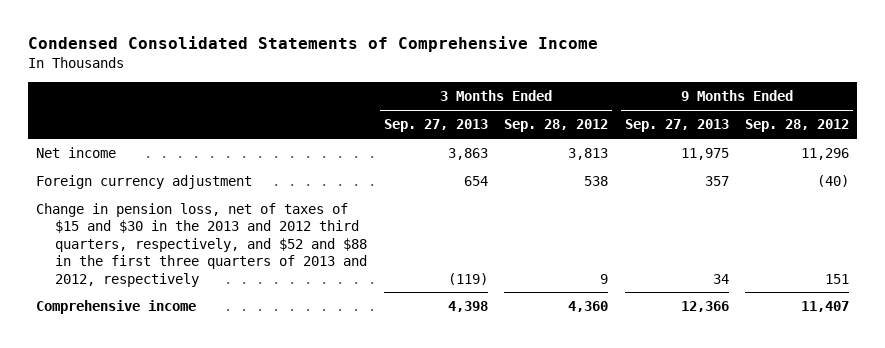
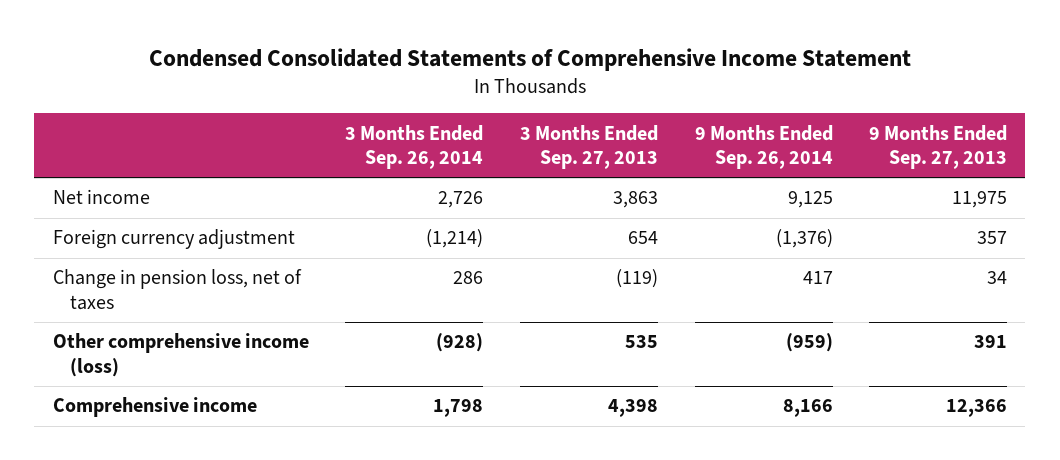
[27,36,598,53] Condensed Consolidated Statements of Comprehensive Income -> [148,47,911,71] Condensed Consolidated Statements of Comprehensive Income Statement
[504,119,609,133] Sep. 28, 2012 -> none
[745,119,850,133] Sep. 28, 2012 -> none
none -> [345,124,484,170] 3 Months Ended Sep. 26, 2014
none -> [694,124,833,170] 9 Months Ended Sep. 26, 2014
[36,203,368,287] Change in pension loss, net of taxes of $15 and $30 in the 2013 and 2012 third quarters, respectively, and $52 and $88 in the first three quarters of 2013 and 2012, respectively -> [52,269,302,311] Change in pension loss, net of taxes
none -> [52,333,309,378] Other comprehensive income (loss)

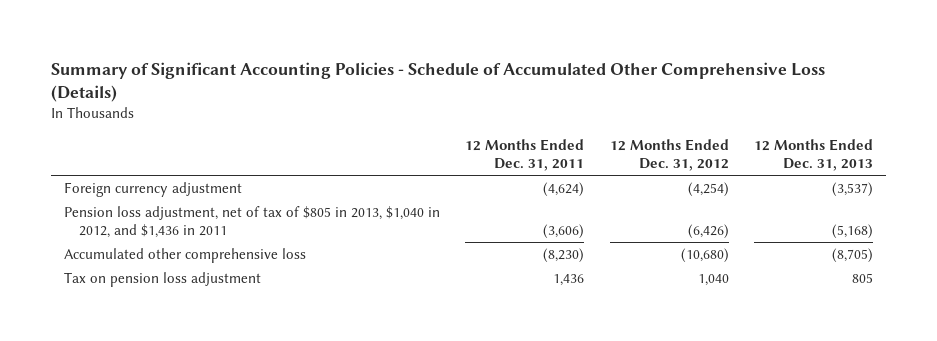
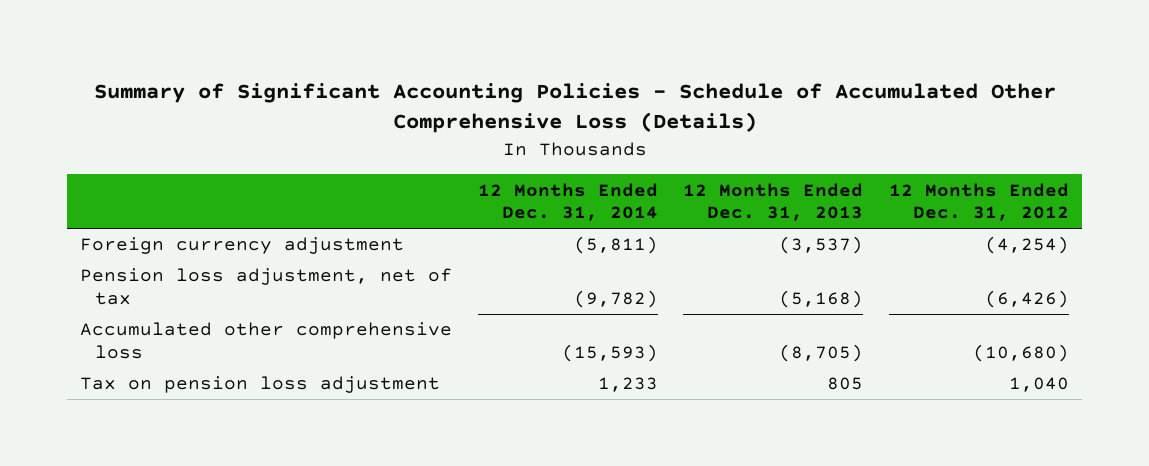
[465,139,585,172] 12 Months Ended Dec. 31, 2011 -> none
none -> [477,182,658,222] 12 Months Ended Dec. 31, 2014
[64,205,441,238] Pension loss adjustment, net of tax of $805 in 2013, $1,040 in 2012, and $1,436 in 2011 -> [80,268,453,306] Pension loss adjustment, net of tax

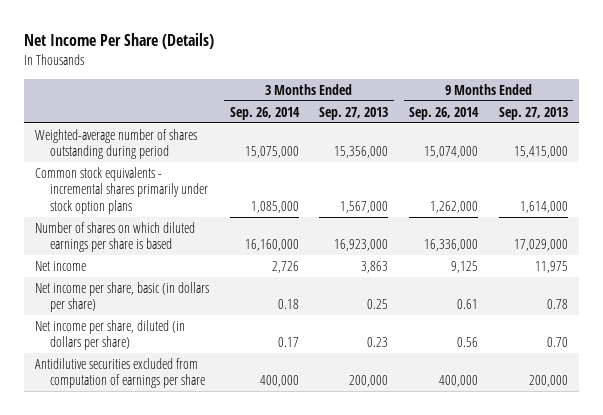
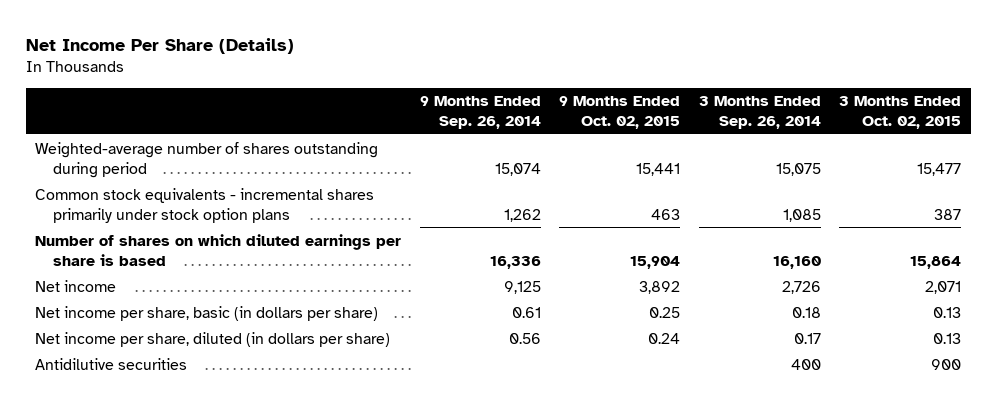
[319,106,389,120] Sep. 27, 2013 -> none
[499,106,569,120] Sep. 27, 2013 -> none
none -> [559,96,681,130] 9 Months Ended Oct. 02, 2015
none -> [839,96,962,130] 3 Months Ended Oct. 02, 2015
[244,146,299,159] 15,075,000 -> [775,162,821,176] 15,075
[424,146,479,159] 15,074,000 -> [494,162,541,176] 15,074
[250,201,299,214] 1,085,000 -> [782,208,821,222] 1,085
[430,201,479,214] 1,262,000 -> [503,208,541,222] 1,262
[244,239,299,252] 16,160,000 -> [772,255,821,269] 16,160
[424,239,479,252] 16,336,000 -> [489,255,541,269] 16,336
[34,357,205,389] Antidilutive securities excluded from computation of earnings per share -> none
none -> [35,357,188,370] Antidilutive securities

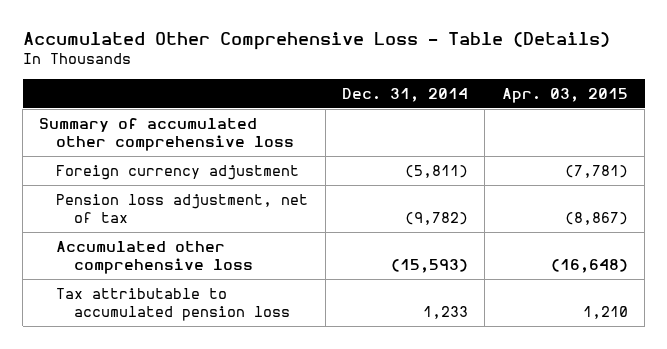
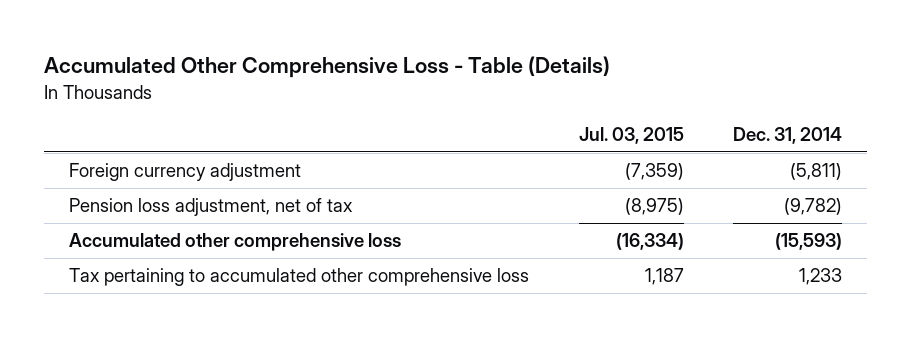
[501,87,628,103] Apr. 03, 2015 -> none
none -> [578,127,684,145] Jul. 03, 2015
[39,117,295,152] Summary of accumulated other comprehensive loss -> none
[56,287,290,322] Tax attributable to accumulated pension loss -> [69,268,530,287] Tax pertaining to accumulated other comprehensive loss

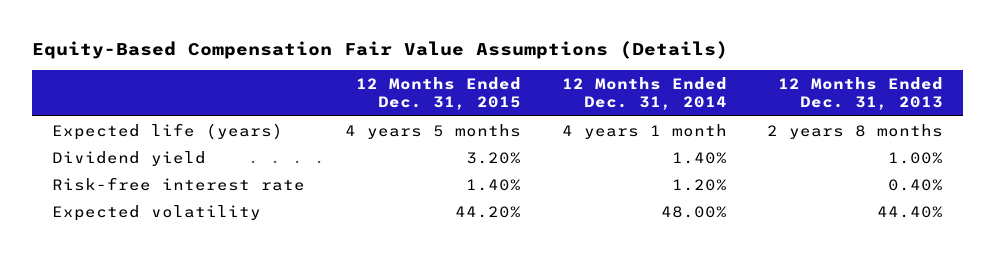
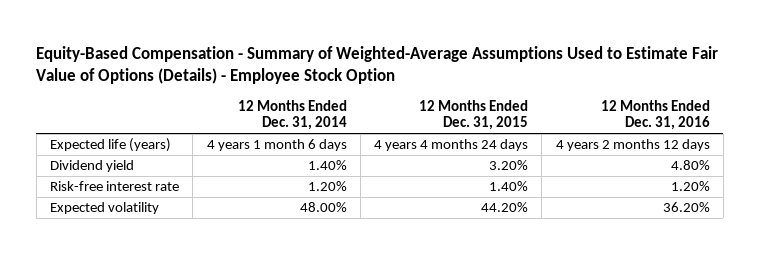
[31,40,728,59] Equity-Based Compensation Fair Value Assumptions (Details) -> [36,45,719,84] Equity-Based Compensation - Summary of Weighted-Average Assumptions Used to Estimate Fair Value of Options (Details) - Employee Stock Option
[778,76,944,111] 12 Months Ended Dec. 31, 2013 -> none
none -> [600,99,710,131] 12 Months Ended Dec. 31, 2016
[345,123,522,139] 4 years 5 months -> [374,139,529,152] 4 years 4 months 24 days
[561,123,727,139] 4 years 1 month -> [206,139,347,152] 4 years 1 month 6 days

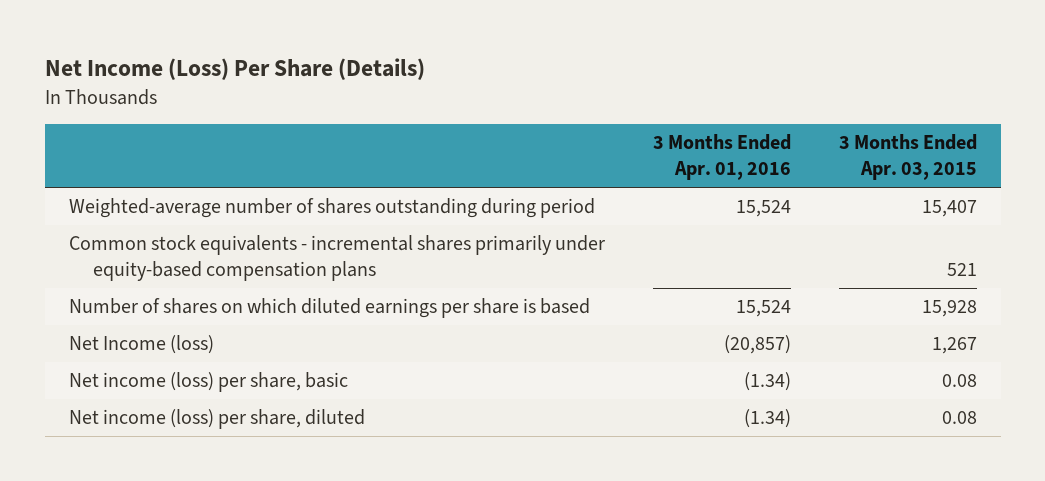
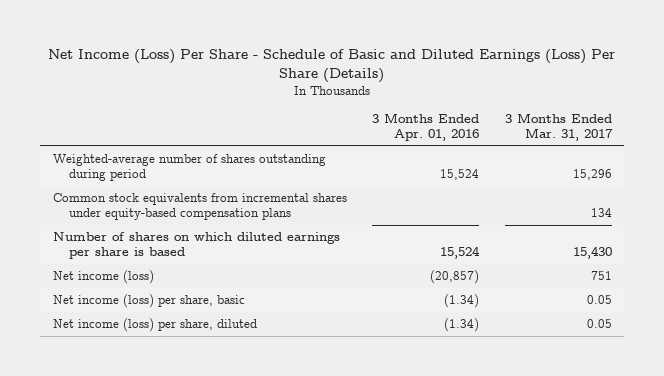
[44,58,425,81] Net Income (Loss) Per Share (Details) -> [48,48,616,84] Net Income (Loss) Per Share - Schedule of Basic and Diluted Earnings (Loss) Per Share (Details)
[838,133,977,181] 3 Months Ended Apr. 03, 2015 -> none
none -> [504,113,613,141] 3 Months Ended Mar. 31, 2017
[68,235,605,282] Common stock equivalents - incremental shares primarily under equity-based compensation plans -> [52,193,347,221] Common stock equivalents from incremental shares under equity-based compensation plans
[68,335,214,355] Net Income (loss) -> [52,270,154,285] Net income (loss)

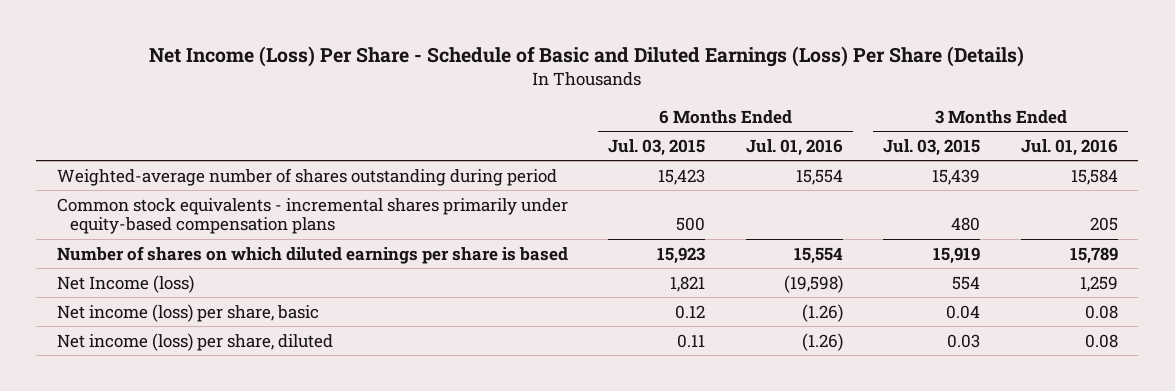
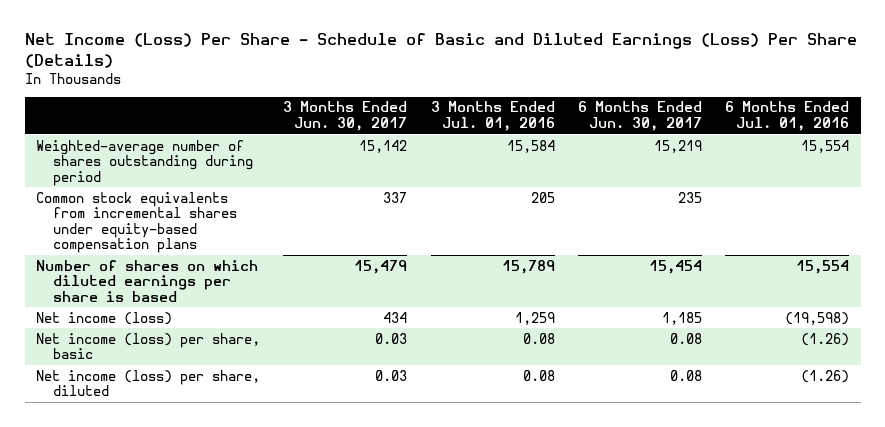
[608,138,706,156] Jul. 03, 2015 -> none
[883,138,981,156] Jul. 03, 2015 -> none
none -> [283,101,408,132] 3 Months Ended Jun. 30, 2017
none -> [577,101,702,132] 6 Months Ended Jun. 30, 2017
[56,197,568,235] Common stock equivalents - incremental shares primarily under equity-based compensation plans -> [36,191,237,254] Common stock equivalents from incremental shares under equity-based compensation plans
[56,274,194,293] Net Income (loss) -> [36,311,173,325] Net income (loss)

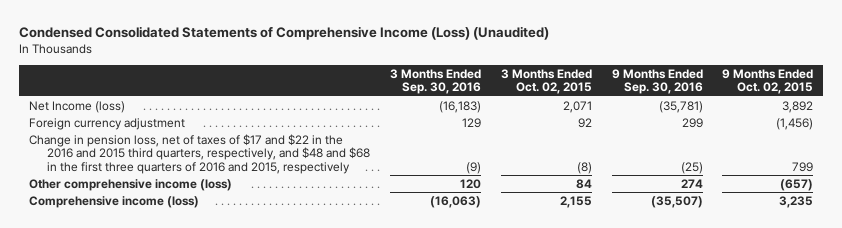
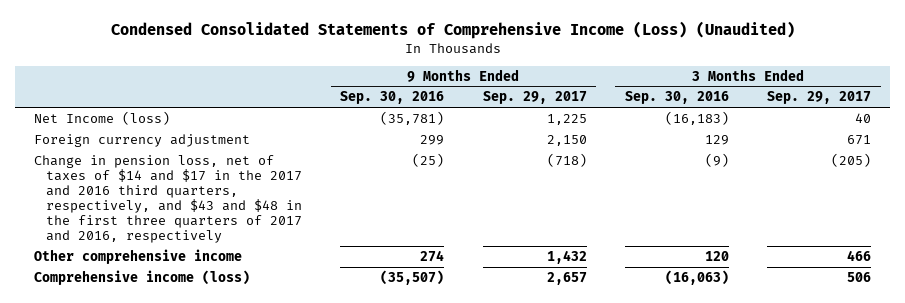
[500,68,592,95] 3 Months Ended Oct. 02, 2015 -> none
[722,68,814,95] 9 Months Ended Oct. 02, 2015 -> none
none -> [482,91,587,105] Sep. 29, 2017
none -> [767,91,872,105] Sep. 29, 2017
[28,133,370,174] Change in pension loss, net of taxes of $17 and $22 in the 2016 and 2015 third quarters, respectively, and $48 and $68 in the first three quarters of 2016 and 2015, respectively -> [34,154,303,244] Change in pension loss, net of taxes of $14 and $17 in the 2017 and 2016 third quarters, respectively, and $43 and $48 in the first three quarters of 2017 and 2016, respectively
[28,178,232,191] Other comprehensive income (loss) -> [34,248,243,264] Other comprehensive income

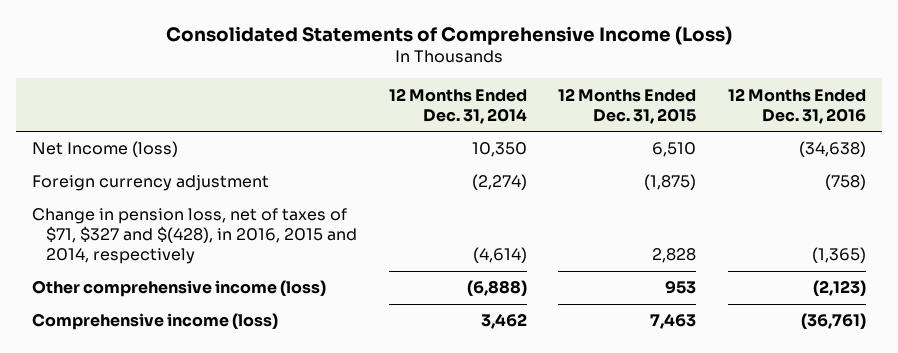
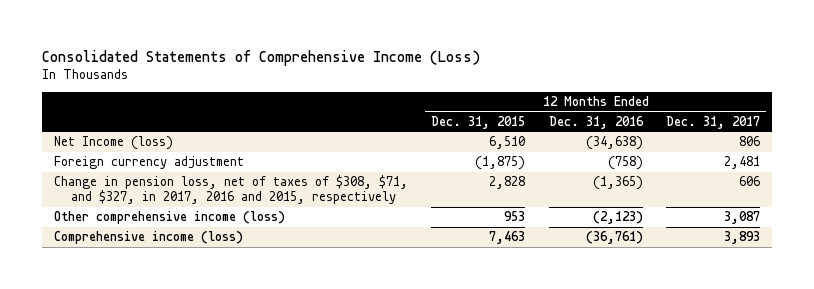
[388,87,527,124] 12 Months Ended Dec. 31, 2014 -> none
none -> [666,115,761,129] Dec. 31, 2017
[31,208,358,265] Change in pension loss, net of taxes of $71, $327 and $(428), in 2016, 2015 and 2014, respectively -> [53,175,408,205] Change in pension loss, net of taxes of $308, $71, and $327, in 2017, 2016 and 2015, respectively

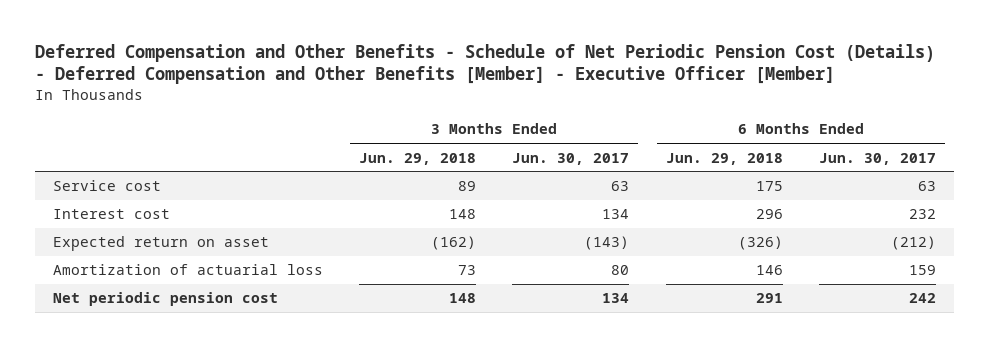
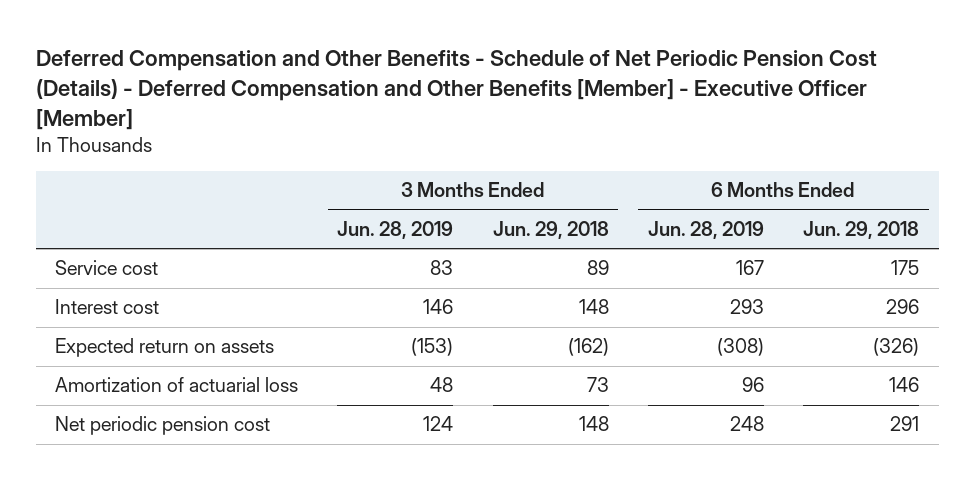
[512,152,630,165] Jun. 30, 2017 -> none
[818,152,936,165] Jun. 30, 2017 -> none
none -> [337,220,454,239] Jun. 28, 2019
none -> [647,220,764,239] Jun. 28, 2019
[53,236,270,252] Expected return on asset -> [55,338,275,358] Expected return on assets

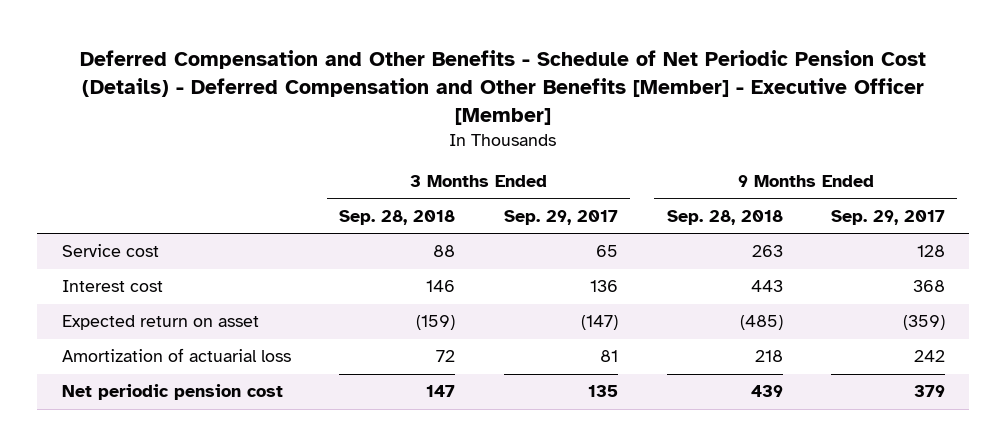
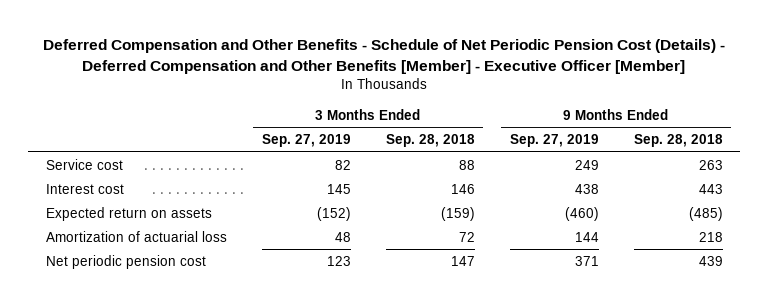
[503,210,618,226] Sep. 29, 2017 -> none
[831,210,946,226] Sep. 29, 2017 -> none
none -> [261,134,351,148] Sep. 27, 2019
none -> [509,134,599,148] Sep. 27, 2019
[61,315,259,331] Expected return on asset -> [45,206,212,221] Expected return on assets

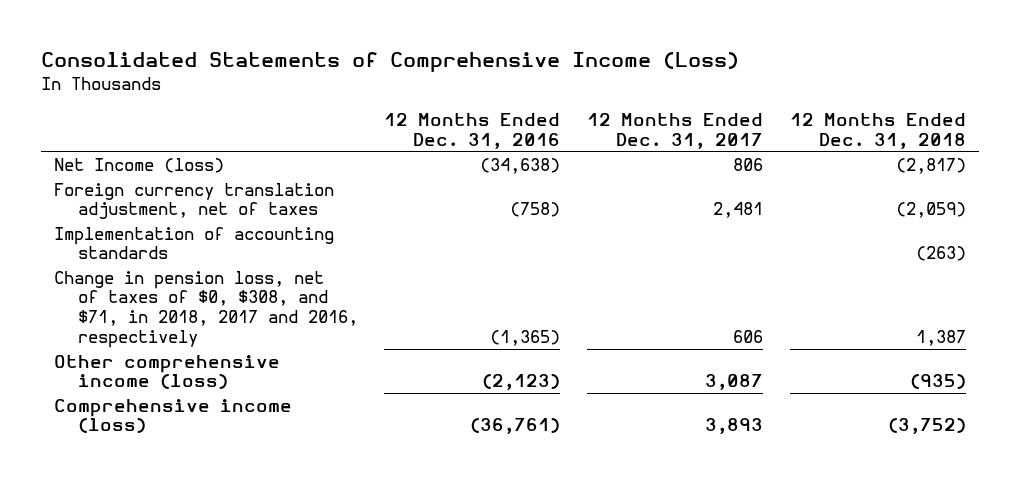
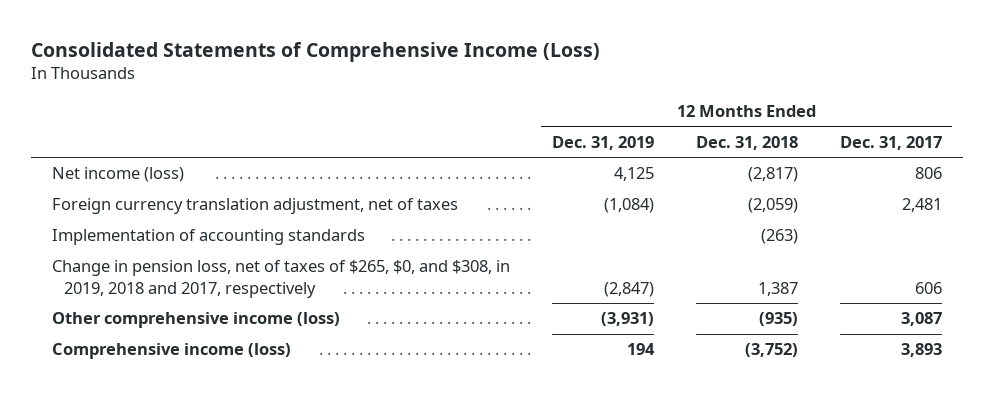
[384,112,561,149] 12 Months Ended Dec. 31, 2016 -> none
none -> [551,135,654,150] Dec. 31, 2019
[54,157,225,173] Net Income (loss) -> [51,167,184,183] Net income (loss)
[54,270,358,348] Change in pension loss, net of taxes of $0, $308, and $71, in 2018, 2017 and 2016, respectively -> [51,260,510,298] Change in pension loss, net of taxes of $265, $0, and $308, in 2019, 2018 and 2017, respectively

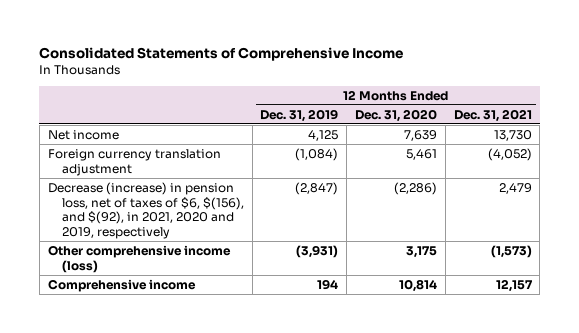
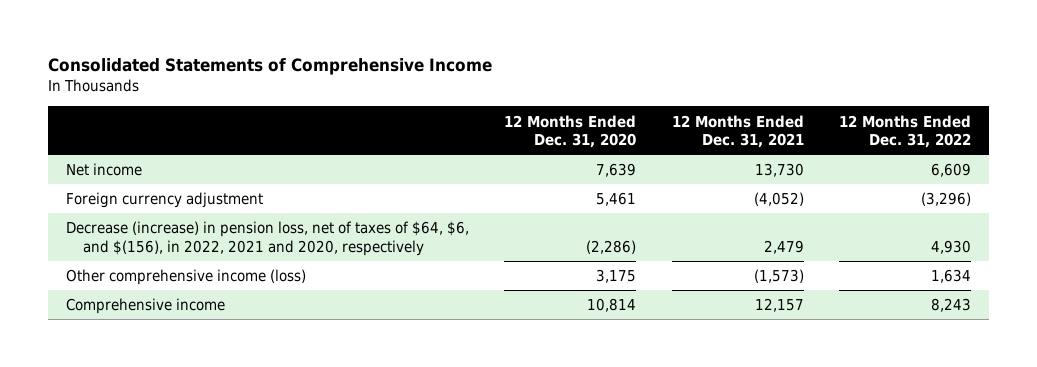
[260,108,339,122] Dec. 31, 2019 -> none
none -> [839,114,972,149] 12 Months Ended Dec. 31, 2022
[47,148,221,176] Foreign currency translation adjustment -> [65,192,263,209] Foreign currency adjustment
[47,181,244,240] Decrease (increase) in pension loss, net of taxes of $6, $(156), and $(92), in 2021, 2020 and 2019, respectively -> [65,221,469,256] Decrease (increase) in pension loss, net of taxes of $64, $6, and $(156), in 2022, 2021 and 2020, respectively

